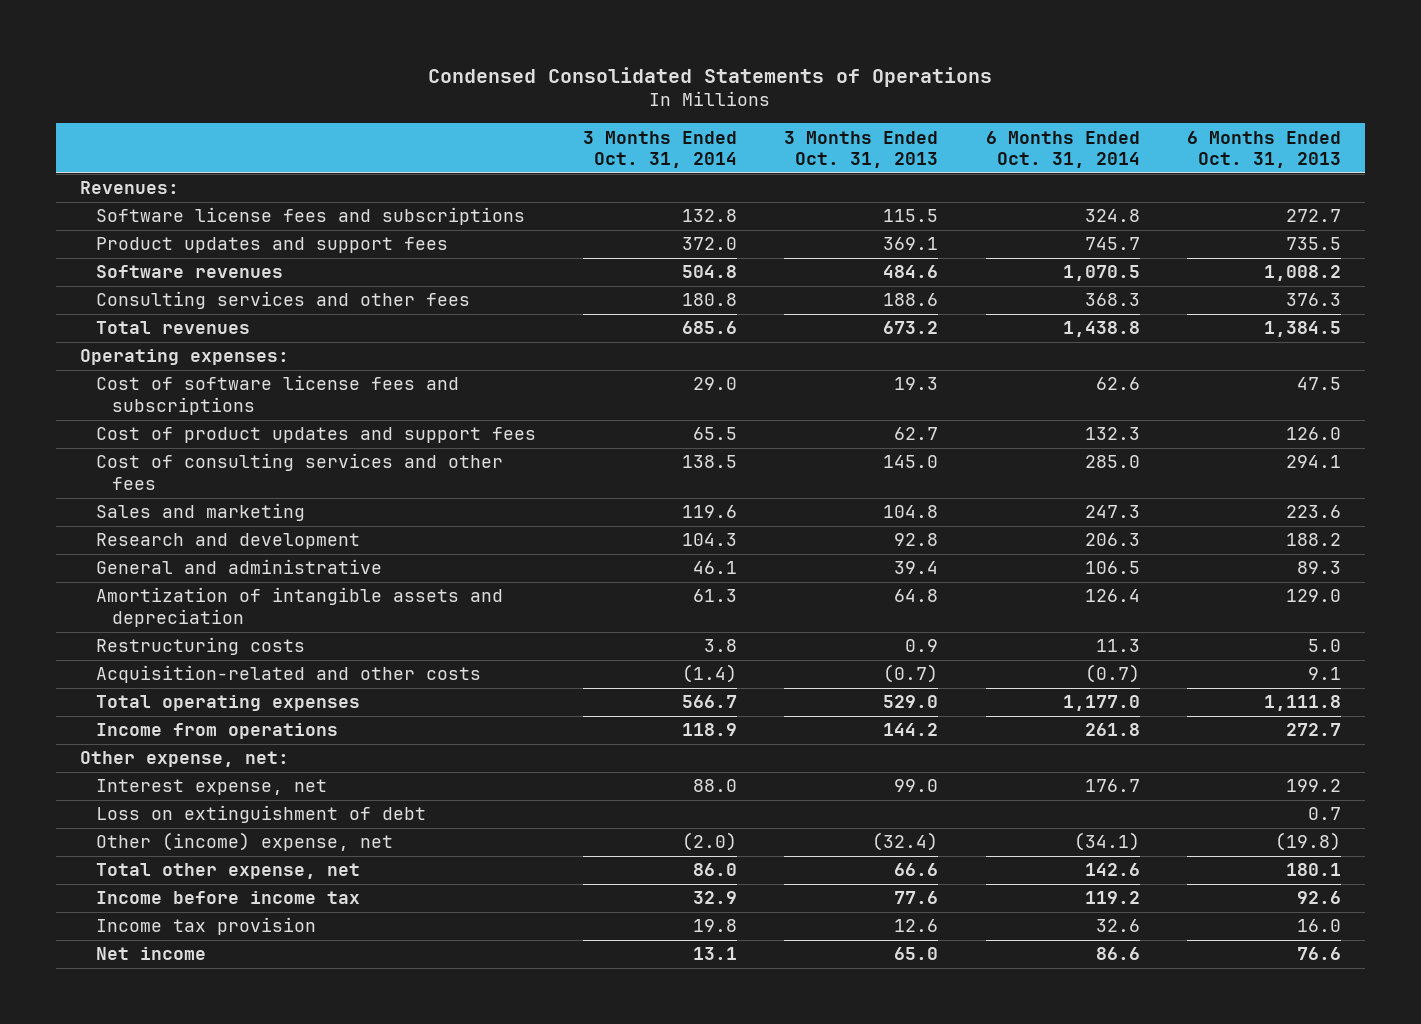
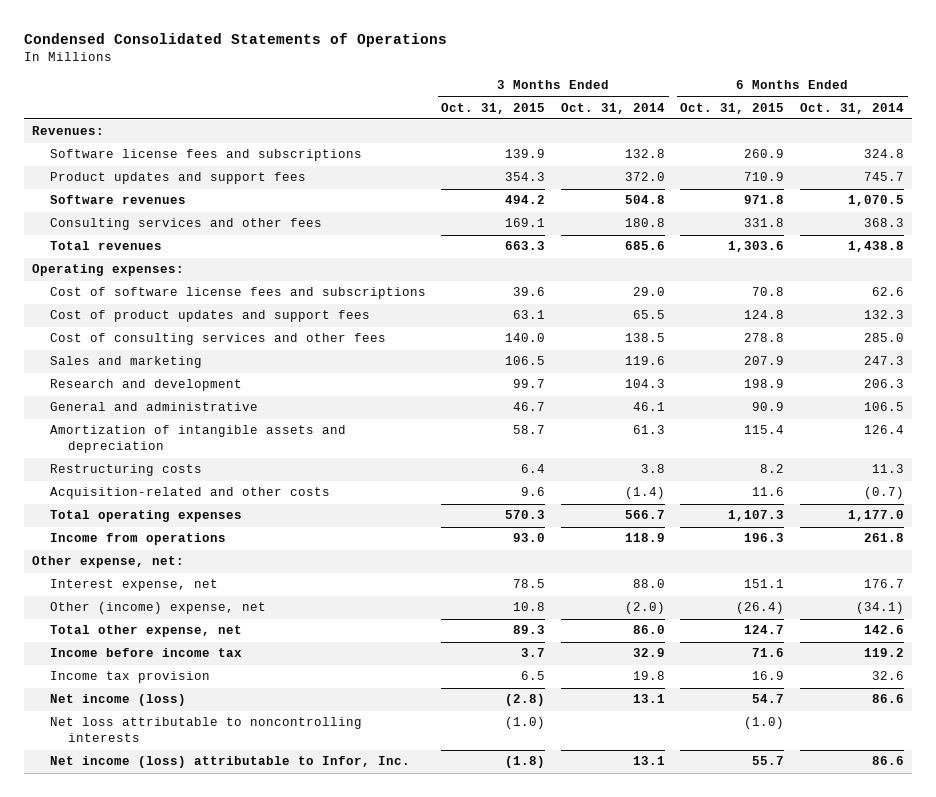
[784,130,939,169] 3 Months Ended Oct. 31, 2013 -> none
[1187,130,1342,169] 6 Months Ended Oct. 31, 2013 -> none
none -> [441,102,546,114] Oct. 31, 2015
none -> [680,102,785,114] Oct. 31, 2015
[95,805,426,824] Loss on extinguishment of debt -> none
none -> [50,694,187,707] Net income (loss)
none -> [50,717,363,743] Net loss attributable to noncontrolling interests
[95,947,206,961] Net income -> [50,756,411,769] Net income (loss) attributable to Infor, Inc.

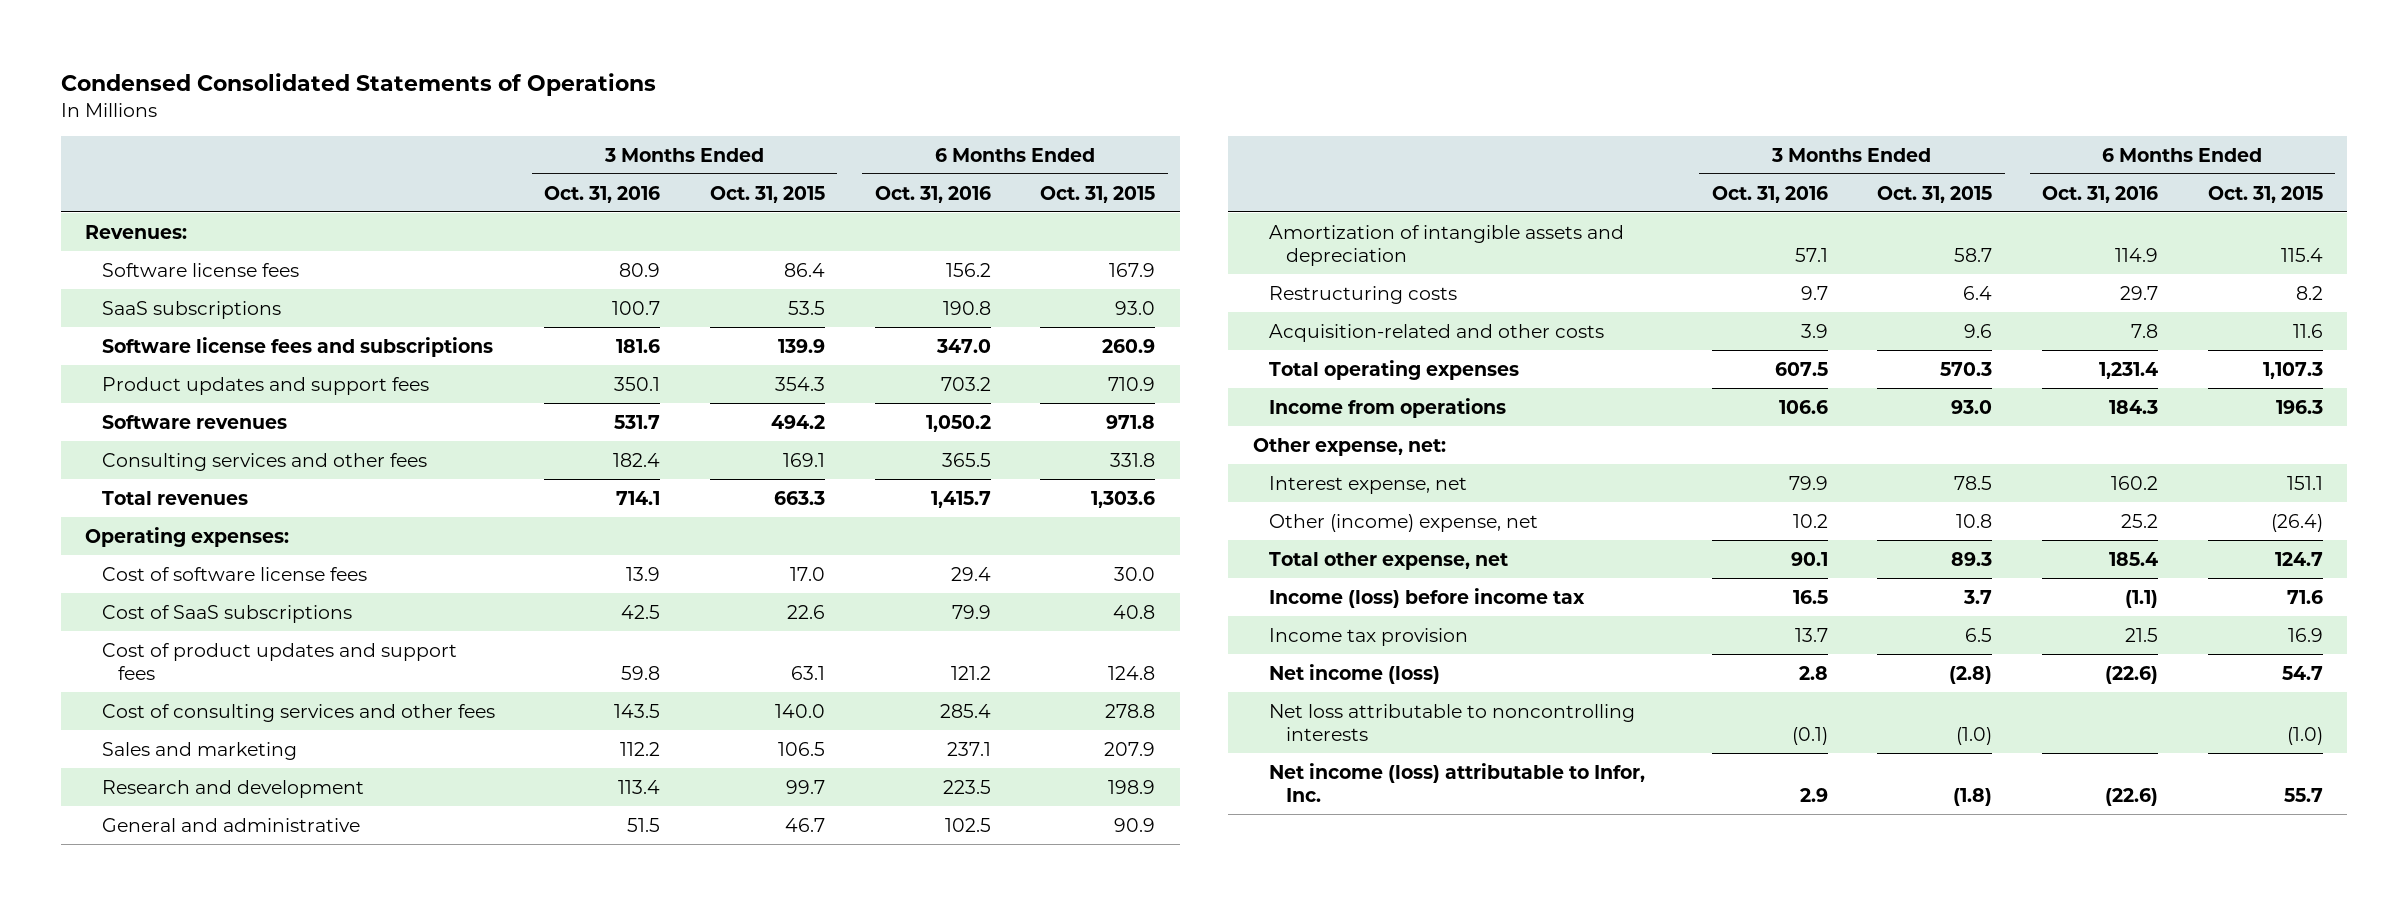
[560,102,665,114] Oct. 31, 2014 -> none
[799,102,904,114] Oct. 31, 2014 -> none
none -> [544,185,661,203] Oct. 31, 2016
none -> [874,185,991,203] Oct. 31, 2016
none -> [101,262,299,277] Software license fees
none -> [101,300,281,319] SaaS subscriptions
[50,287,427,300] Cost of software license fees and subscriptions -> [101,566,367,581] Cost of software license fees
[513,287,546,297] 39.6 -> [790,566,826,581] 17.0
[752,287,785,297] 70.8 -> [1114,566,1156,581] 30.0
none -> [101,604,352,623] Cost of SaaS subscriptions
[50,648,243,658] Income before income tax -> [1269,587,1586,608] Income (loss) before income tax

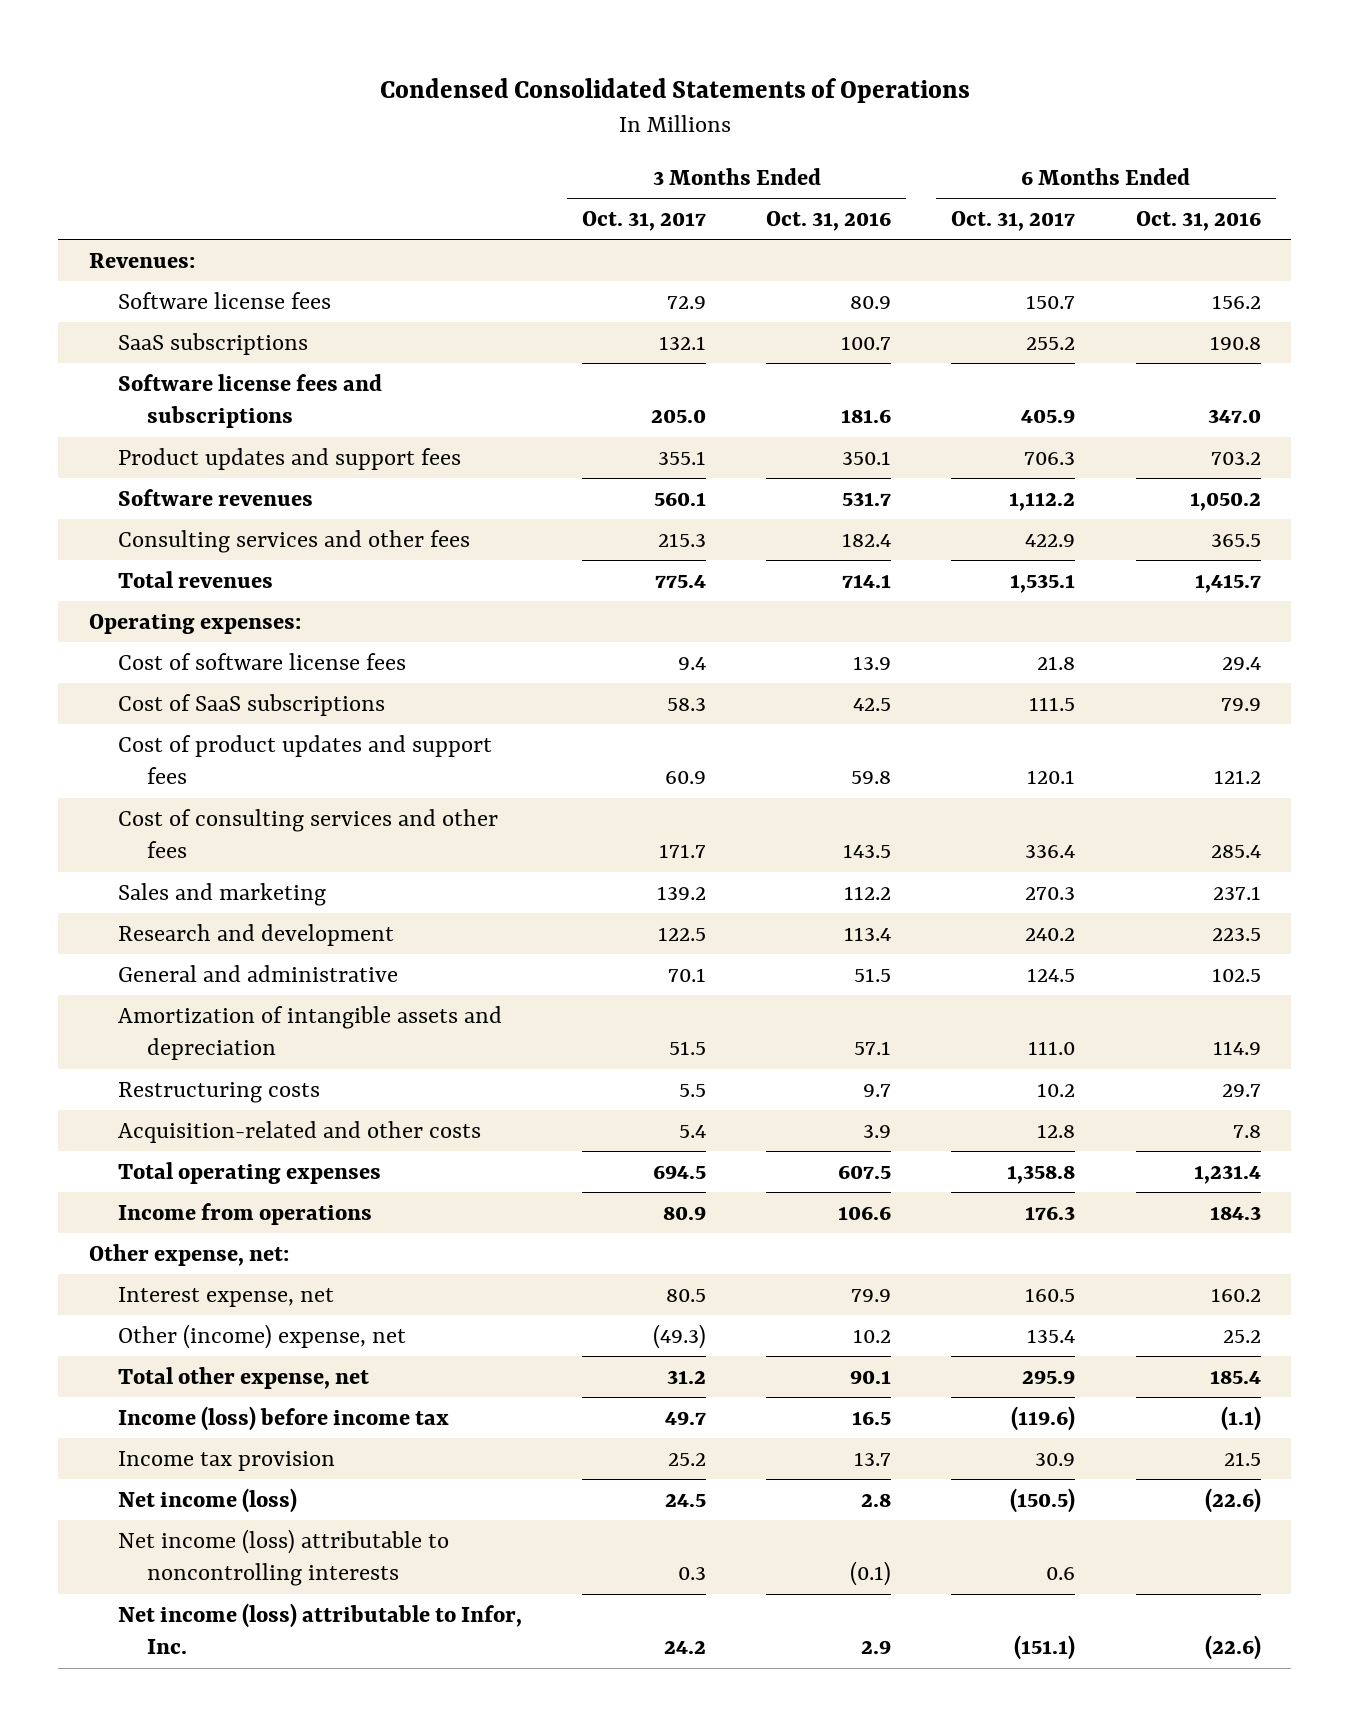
[710,185,826,203] Oct. 31, 2015 -> none
[1040,185,1156,203] Oct. 31, 2015 -> none
none -> [582,211,707,232] Oct. 31, 2017
none -> [951,211,1076,232] Oct. 31, 2017
[1269,703,1636,742] Net loss attributable to noncontrolling interests -> [117,1528,449,1587] Net income (loss) attributable to noncontrolling interests

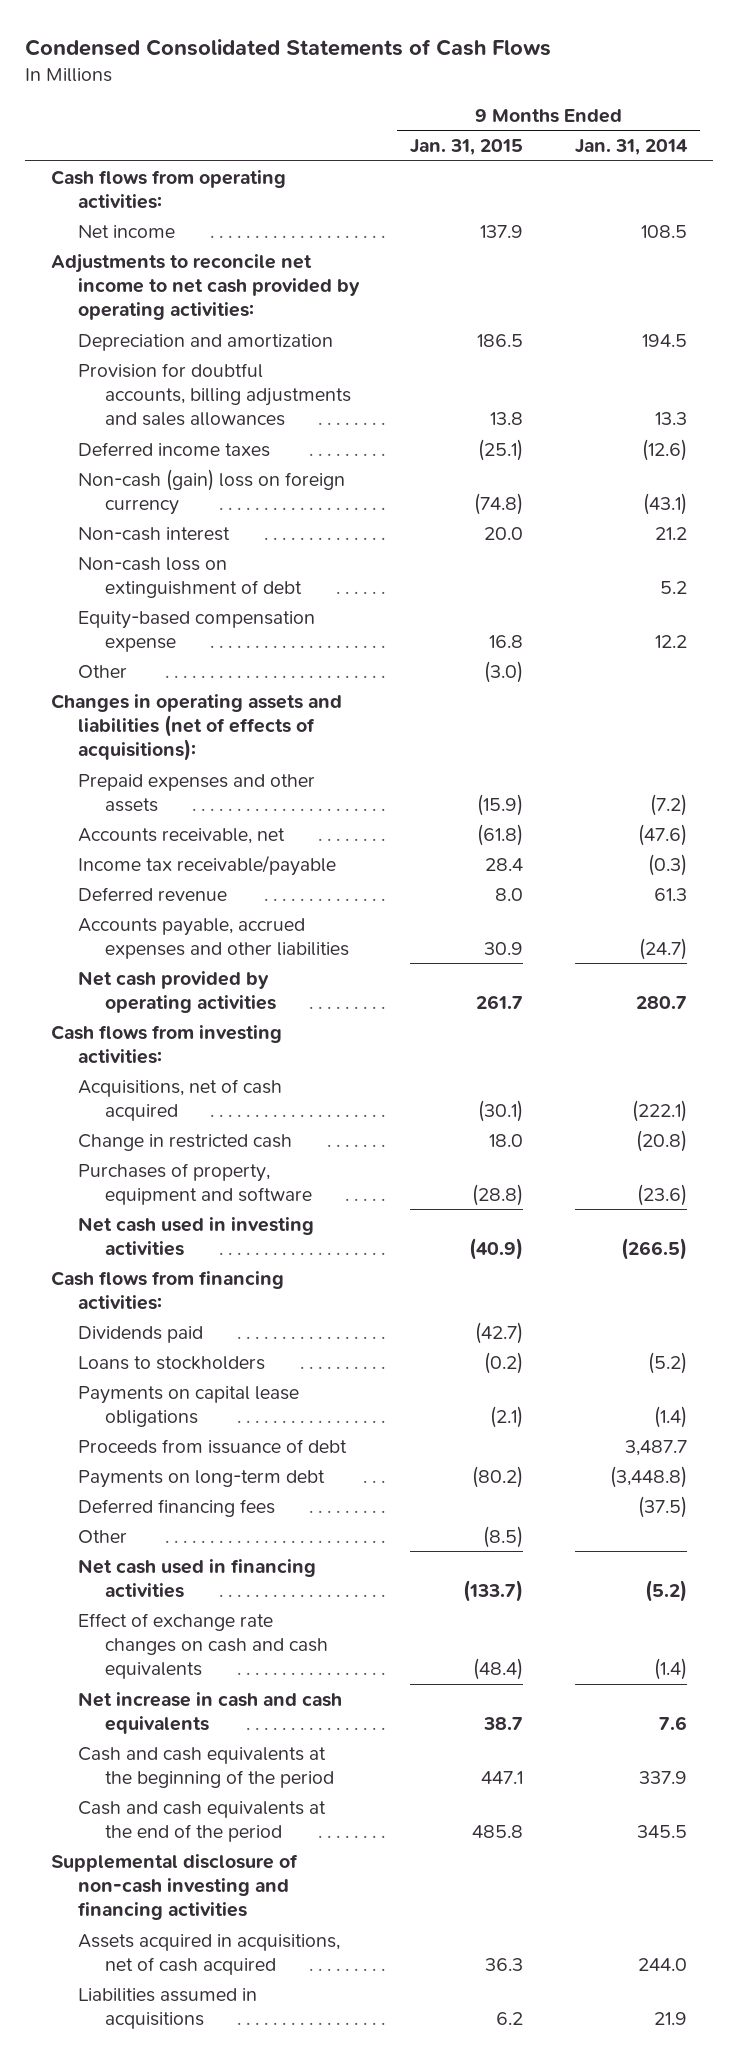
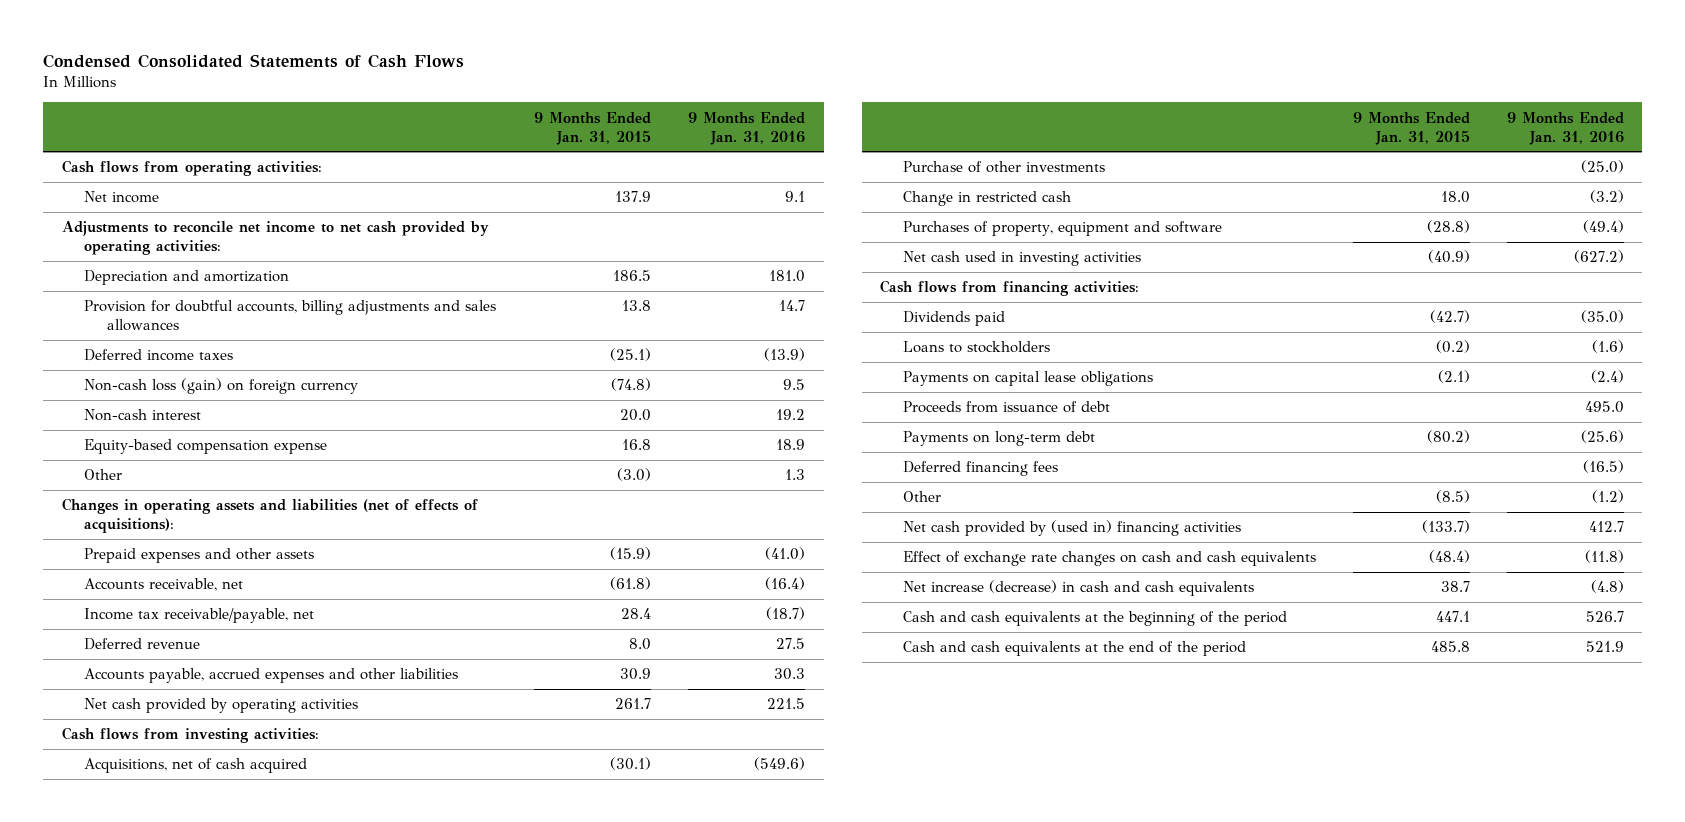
[575,139,689,156] Jan. 31, 2014 -> none
none -> [688,111,806,145] 9 Months Ended Jan. 31, 2016
[77,468,345,515] Non-cash (gain) loss on foreign currency -> [84,378,359,395] Non-cash loss (gain) on foreign currency
[77,556,302,598] Non-cash loss on extinguishment of debt -> none
[77,854,336,876] Income tax receivable/payable -> [84,608,315,624] Income tax receivable/payable, net
none -> [902,161,1105,174] Purchase of other investments
[77,1558,316,1598] Net cash used in financing activities -> [902,520,1241,537] Net cash provided by (used in) financing activities
[77,1691,342,1734] Net increase in cash and cash equivalents -> [902,580,1254,597] Net increase (decrease) in cash and cash equivalents
[50,1853,298,1921] Supplemental disclosure of non-cash investing and financing activities -> none
[77,1933,340,1975] Assets acquired in acquisitions, net of cash acquired -> none
[77,1987,257,2029] Liabilities assumed in acquisitions -> none

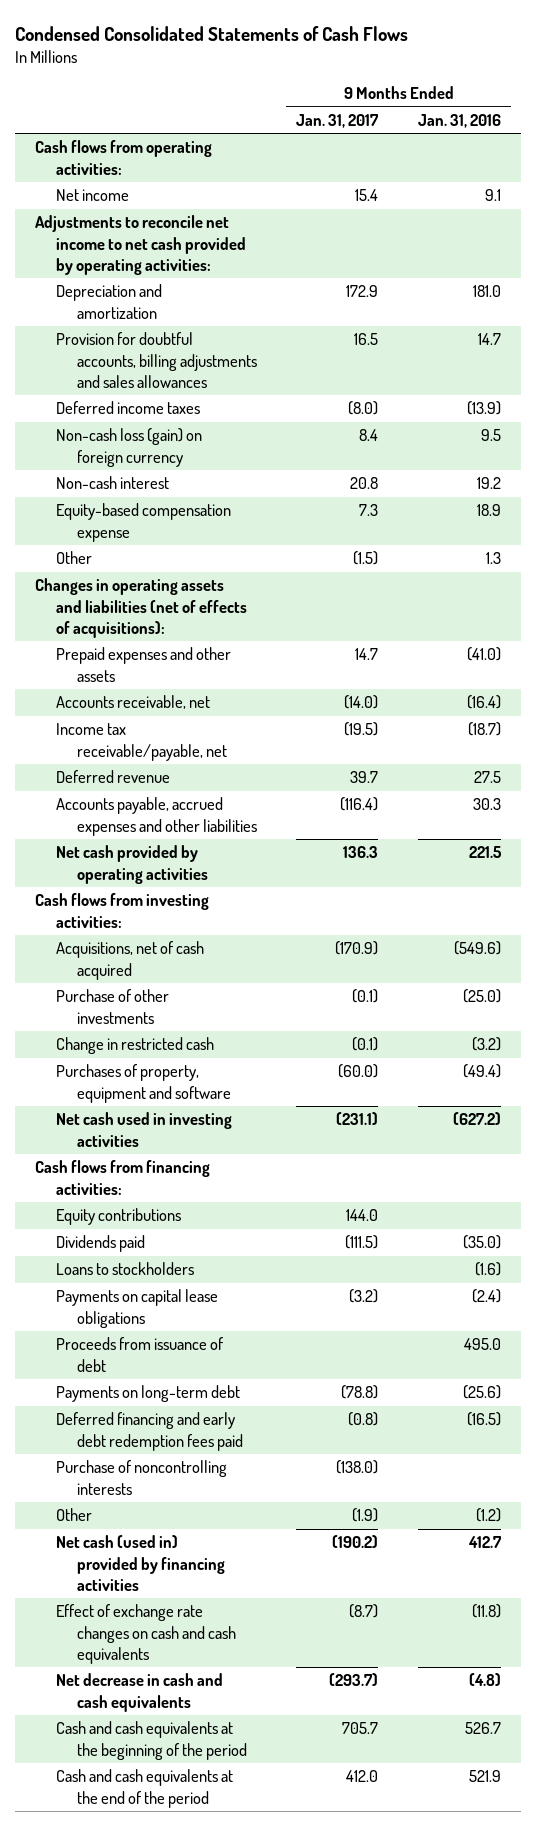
[534,111,652,145] 9 Months Ended Jan. 31, 2015 -> none
none -> [296,113,380,128] Jan. 31, 2017
none -> [55,1208,181,1226] Equity contributions
[902,461,1058,477] Deferred financing fees -> [55,1412,243,1451] Deferred financing and early debt redemption fees paid
none -> [55,1460,227,1495] Purchase of noncontrolling interests
[902,520,1241,537] Net cash provided by (used in) financing activities -> [55,1535,225,1591] Net cash (used in) provided by financing activities
[902,580,1254,597] Net increase (decrease) in cash and cash equivalents -> [55,1673,223,1712] Net decrease in cash and cash equivalents

